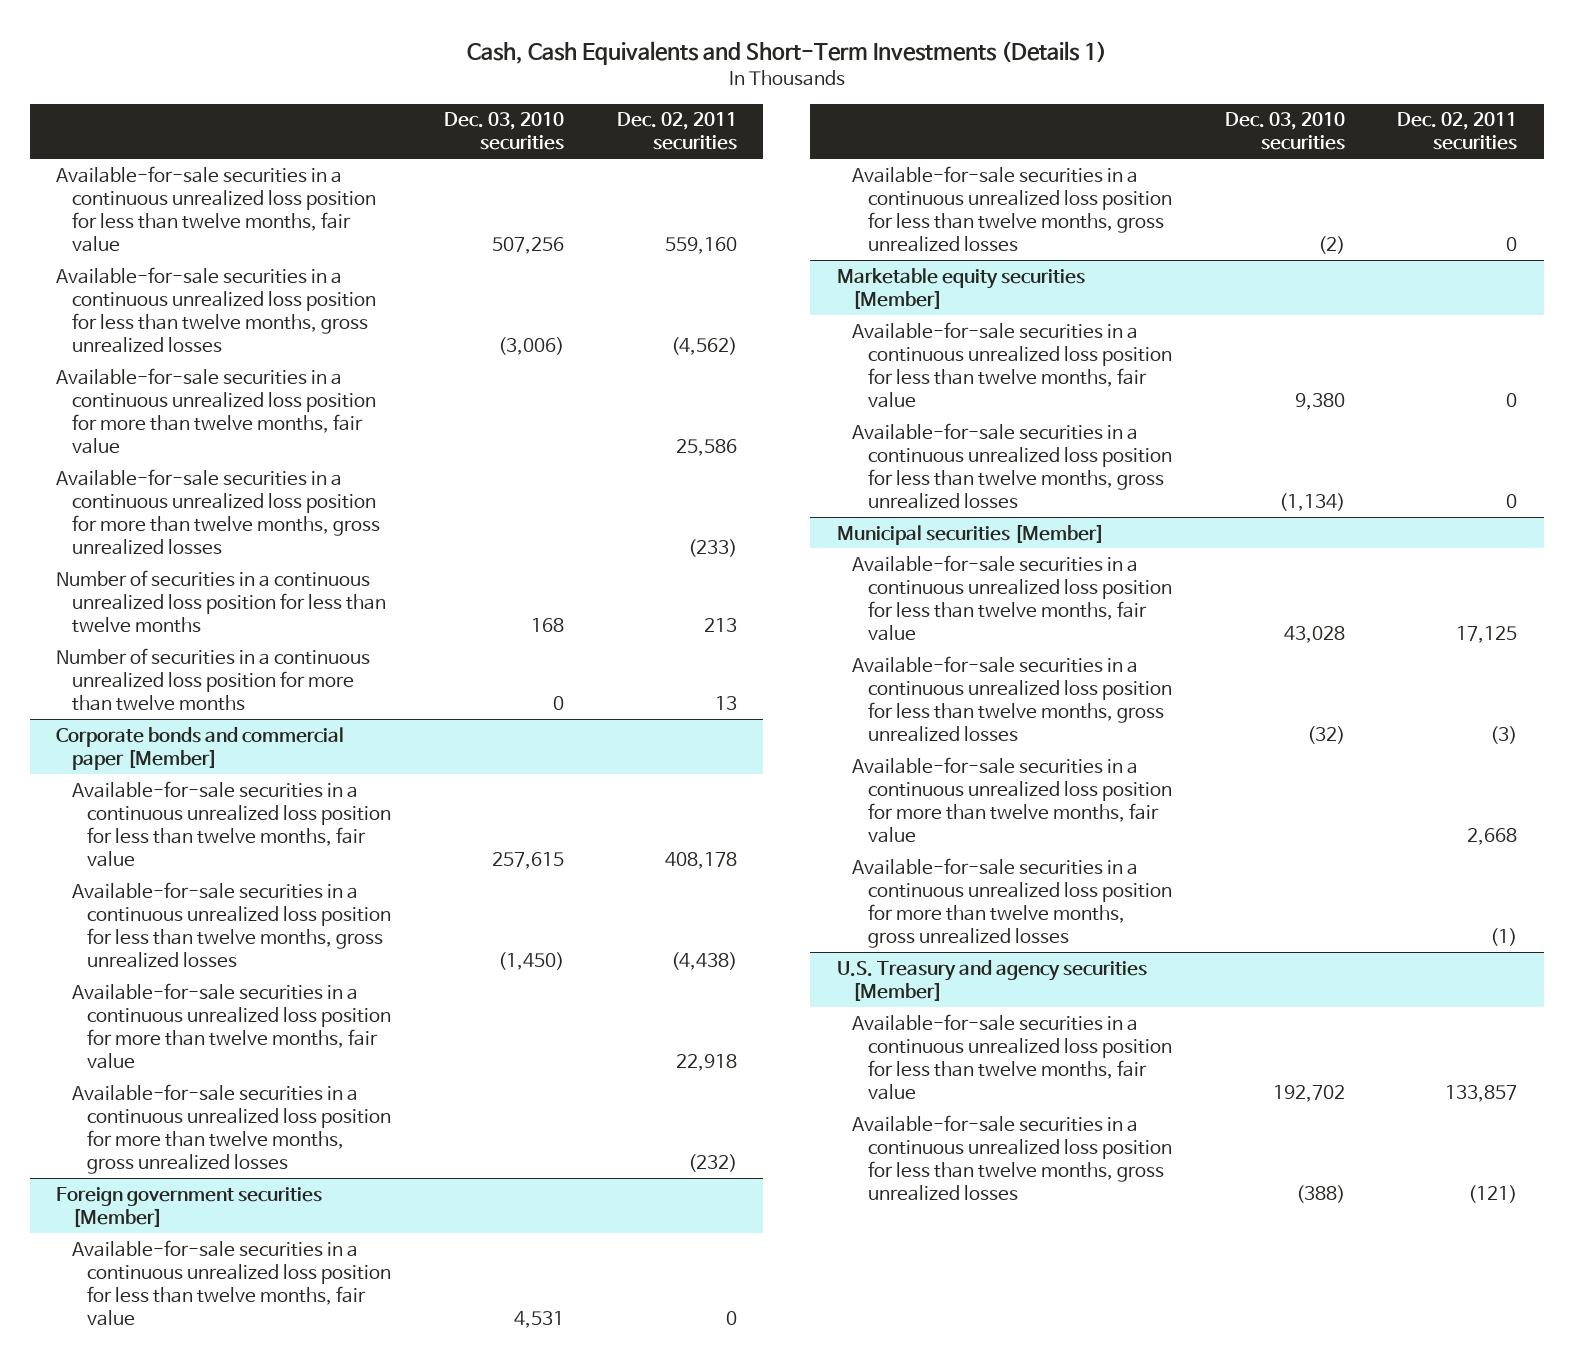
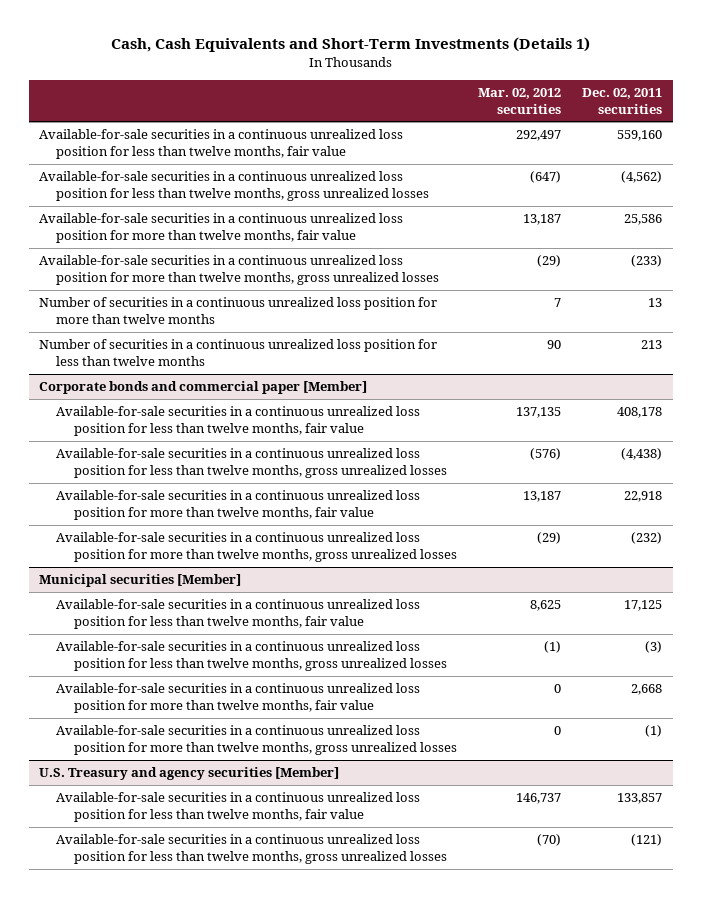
[443,112,564,151] Dec. 03, 2010 securities -> none
none -> [477,87,561,114] Mar. 02, 2012 securities
[55,569,386,633] Number of securities in a continuous unrealized loss position for less than twelve months -> [39,339,438,366] Number of securities in a continuous unrealized loss position for less than twelve months
[55,1186,322,1227] Foreign government securities [Member] -> none
[71,1239,392,1326] Available-for-sale securities in a continuous unrealized loss position for less than twelve months, fair value -> none
[852,165,1172,252] Available-for-sale securities in a continuous unrealized loss position for less than twelve months, gross unrealized losses -> none
[836,267,1085,309] Marketable equity securities [Member] -> none
[852,321,1172,408] Available-for-sale securities in a continuous unrealized loss position for less than twelve months, fair value -> none
[852,422,1172,509] Available-for-sale securities in a continuous unrealized loss position for less than twelve months, gross unrealized losses -> none

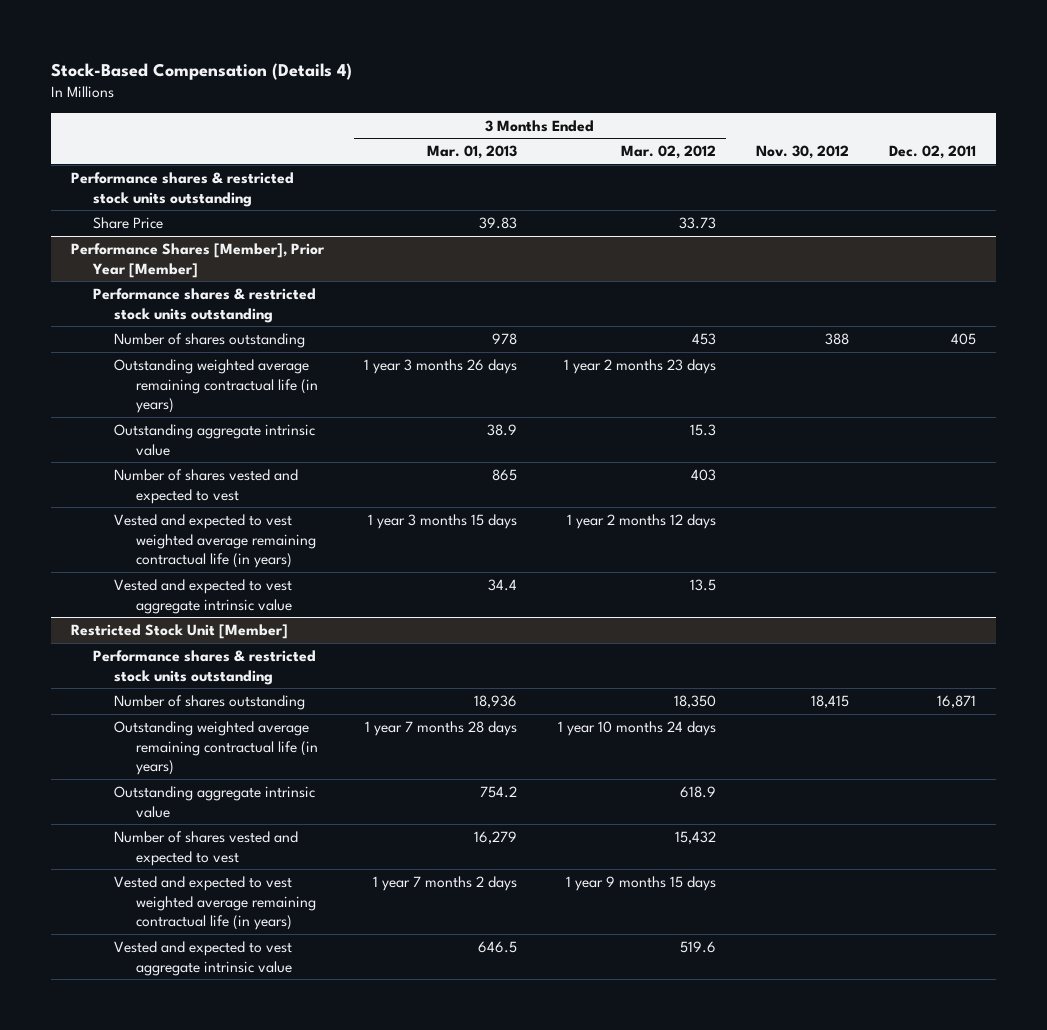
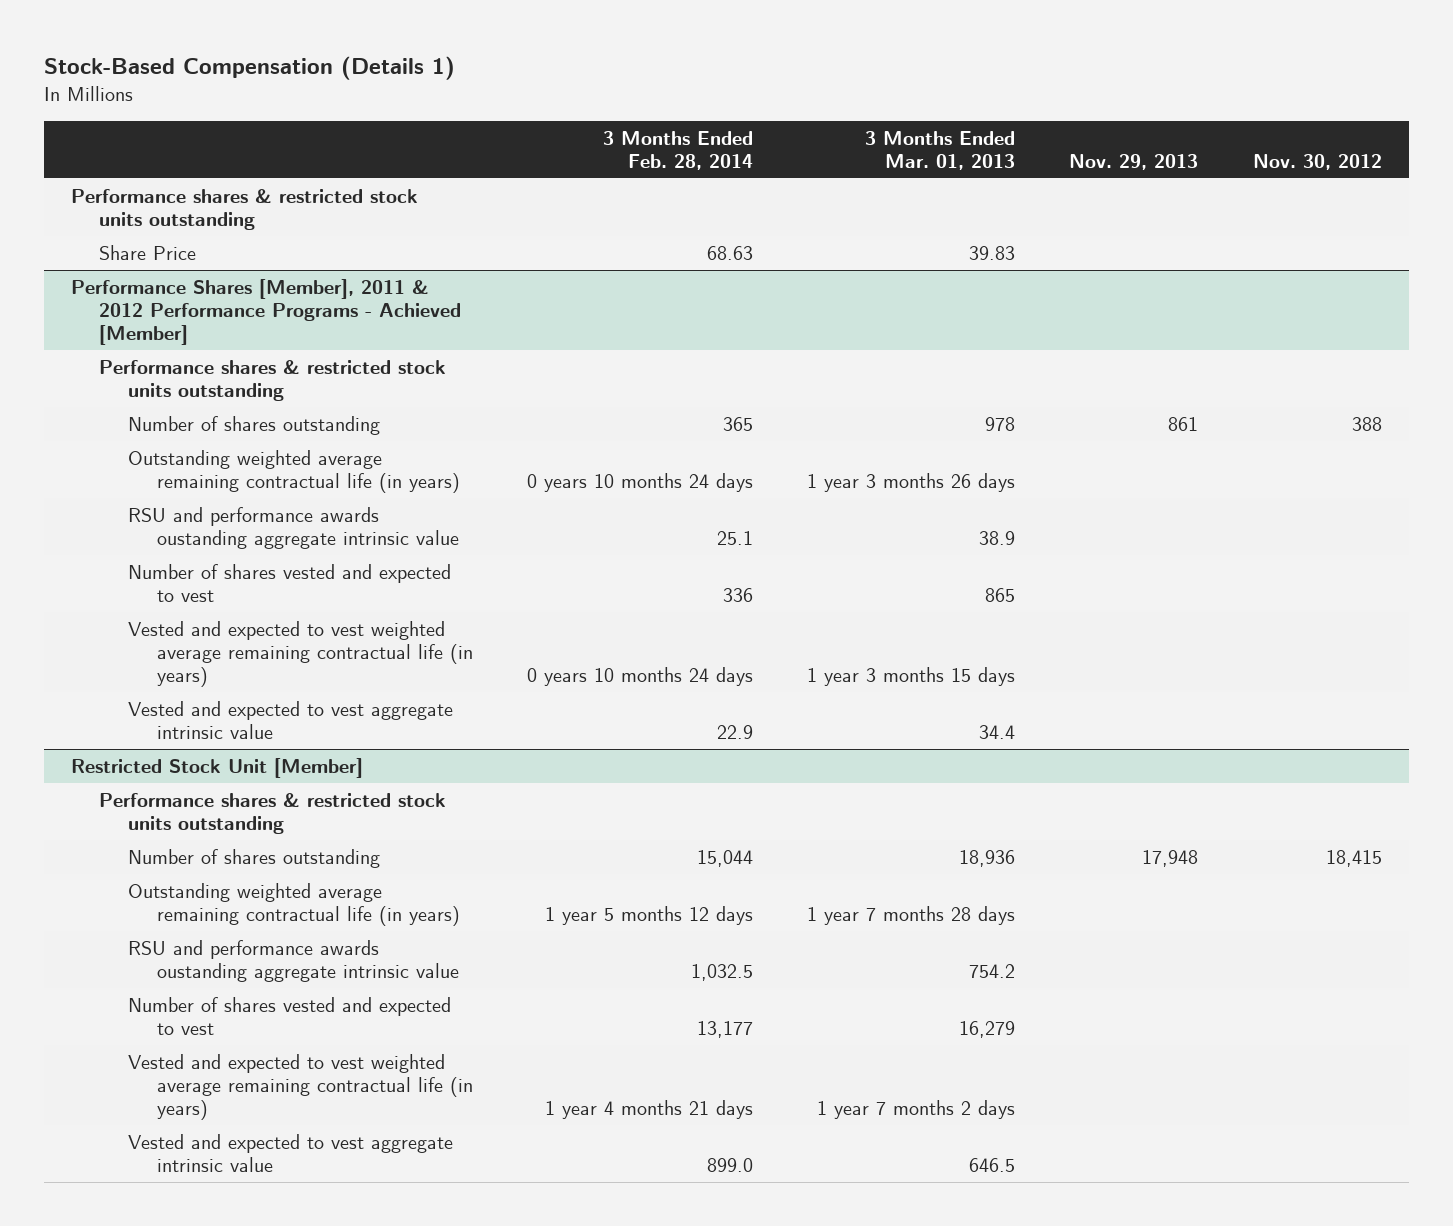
[51,62,353,80] Stock-Based Compensation (Details 4) -> [43,56,455,81] Stock-Based Compensation (Details 1)
[620,145,716,160] Mar. 02, 2012 -> none
[888,145,976,160] Dec. 02, 2011 -> none
none -> [602,130,753,170] 3 Months Ended Feb. 28, 2014
none -> [1069,153,1199,170] Nov. 29, 2013
[71,243,326,278] Performance Shares [Member], Prior Year [Member] -> none
none -> [70,278,462,346] Performance Shares [Member], 2011 & 2012 Performance Programs - Achieved [Member]
[114,424,316,456] Outstanding aggregate intrinsic value -> [128,506,459,549] RSU and performance awards oustanding aggregate intrinsic value
[114,786,316,818] Outstanding aggregate intrinsic value -> [128,939,459,982] RSU and performance awards oustanding aggregate intrinsic value

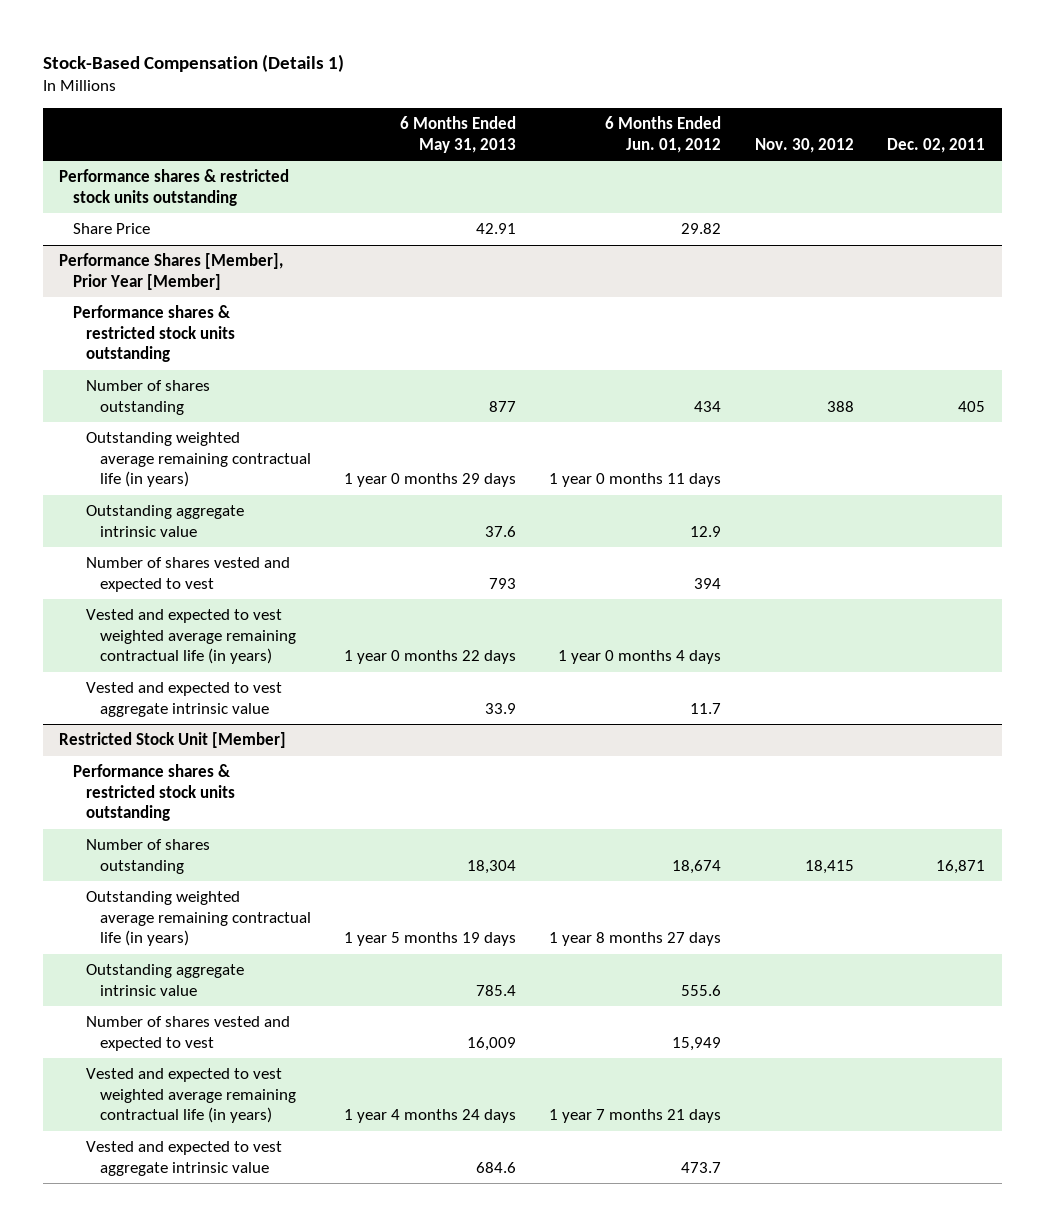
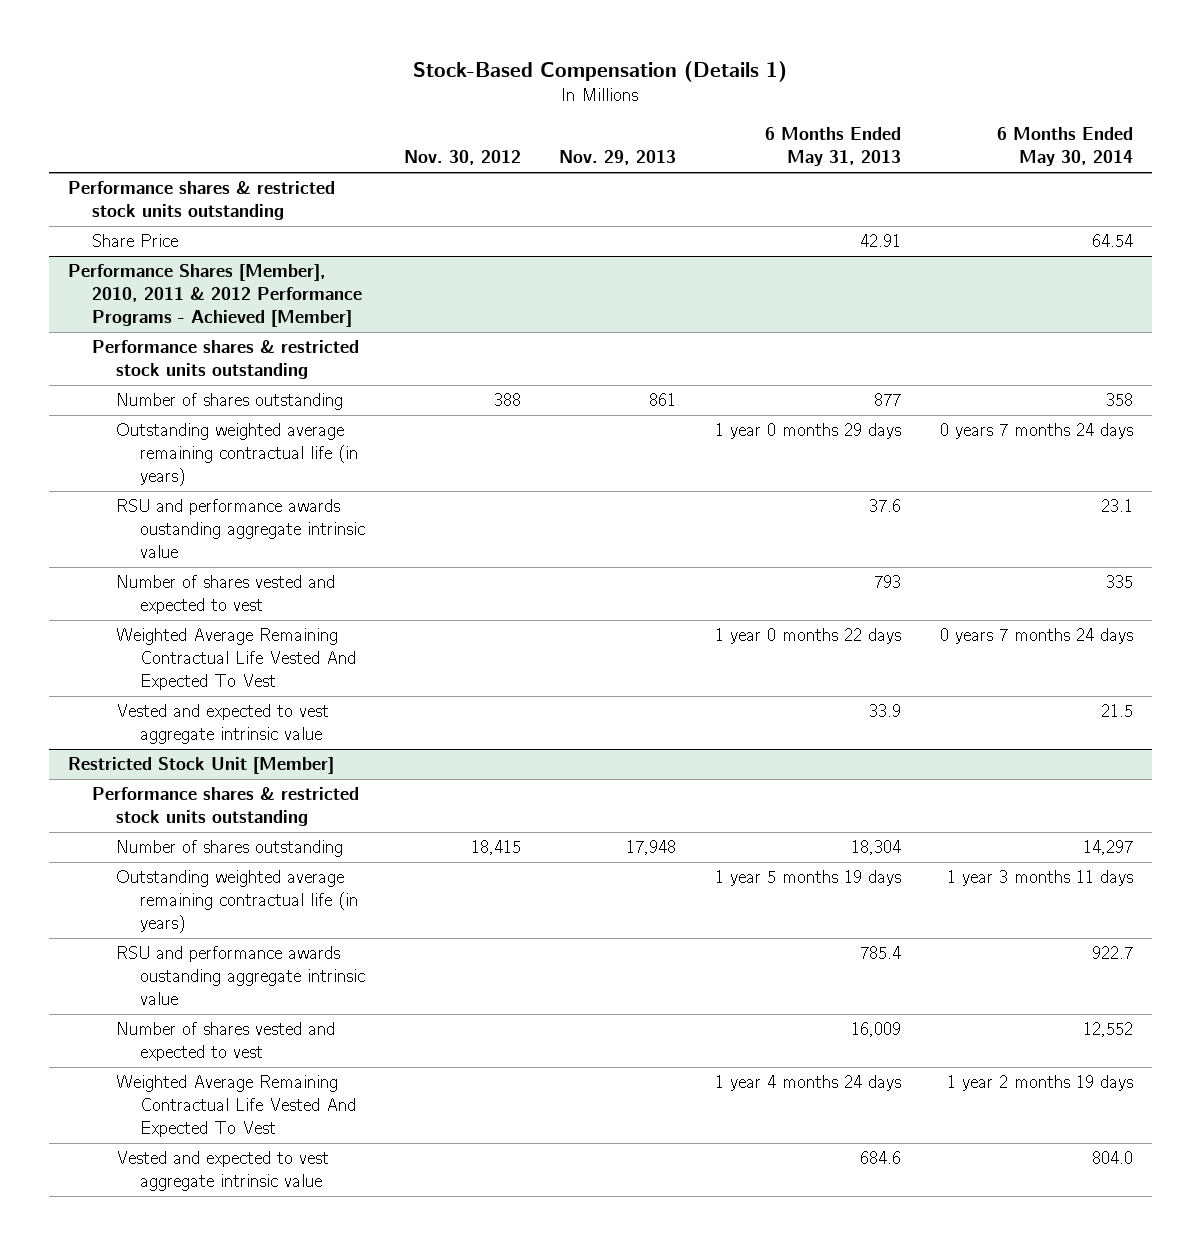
[605,116,722,153] 6 Months Ended Jun. 01, 2012 -> none
[887,137,986,153] Dec. 02, 2011 -> none
none -> [559,150,677,166] Nov. 29, 2013
none -> [996,127,1133,167] 6 Months Ended May 30, 2014
[59,253,284,290] Performance Shares [Member], Prior Year [Member] -> none
none -> [68,264,363,328] Performance Shares [Member], 2010, 2011 & 2012 Performance Programs - Achieved [Member]
[86,505,245,537] Outstanding aggregate intrinsic value -> [116,499,366,559] RSU and performance awards oustanding aggregate intrinsic value
[86,609,296,665] Vested and expected to vest weighted average remaining contractual life (in years) -> [116,628,357,691] Weighted Average Remaining Contractual Life Vested And Expected To Vest
[86,964,245,996] Outstanding aggregate intrinsic value -> [116,946,366,1006] RSU and performance awards oustanding aggregate intrinsic value
[86,1068,296,1124] Vested and expected to vest weighted average remaining contractual life (in years) -> [116,1075,357,1138] Weighted Average Remaining Contractual Life Vested And Expected To Vest

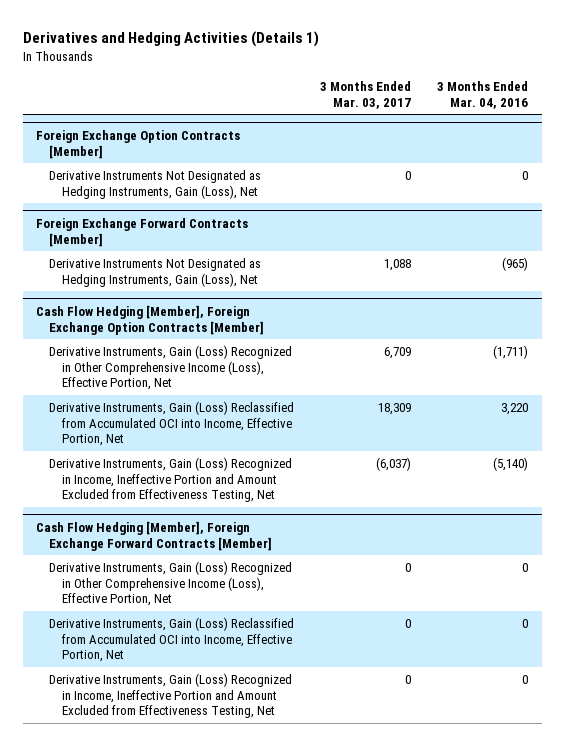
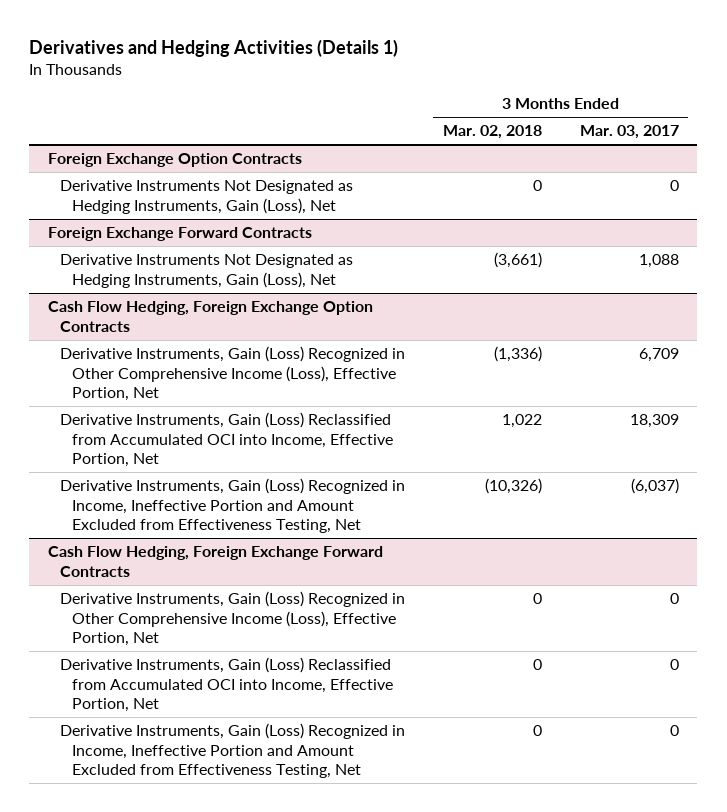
[437,80,529,109] 3 Months Ended Mar. 04, 2016 -> none
none -> [442,125,542,140] Mar. 02, 2018
[36,129,241,159] Foreign Exchange Option Contracts [Member] -> [48,153,303,168] Foreign Exchange Option Contracts
[36,217,249,247] Foreign Exchange Forward Contracts [Member] -> [48,227,313,242] Foreign Exchange Forward Contracts
[36,304,264,335] Cash Flow Hedging [Member], Foreign Exchange Option Contracts [Member] -> [48,301,374,332] Cash Flow Hedging, Foreign Exchange Option Contracts
[36,520,272,551] Cash Flow Hedging [Member], Foreign Exchange Forward Contracts [Member] -> [48,546,384,577] Cash Flow Hedging, Foreign Exchange Forward Contracts

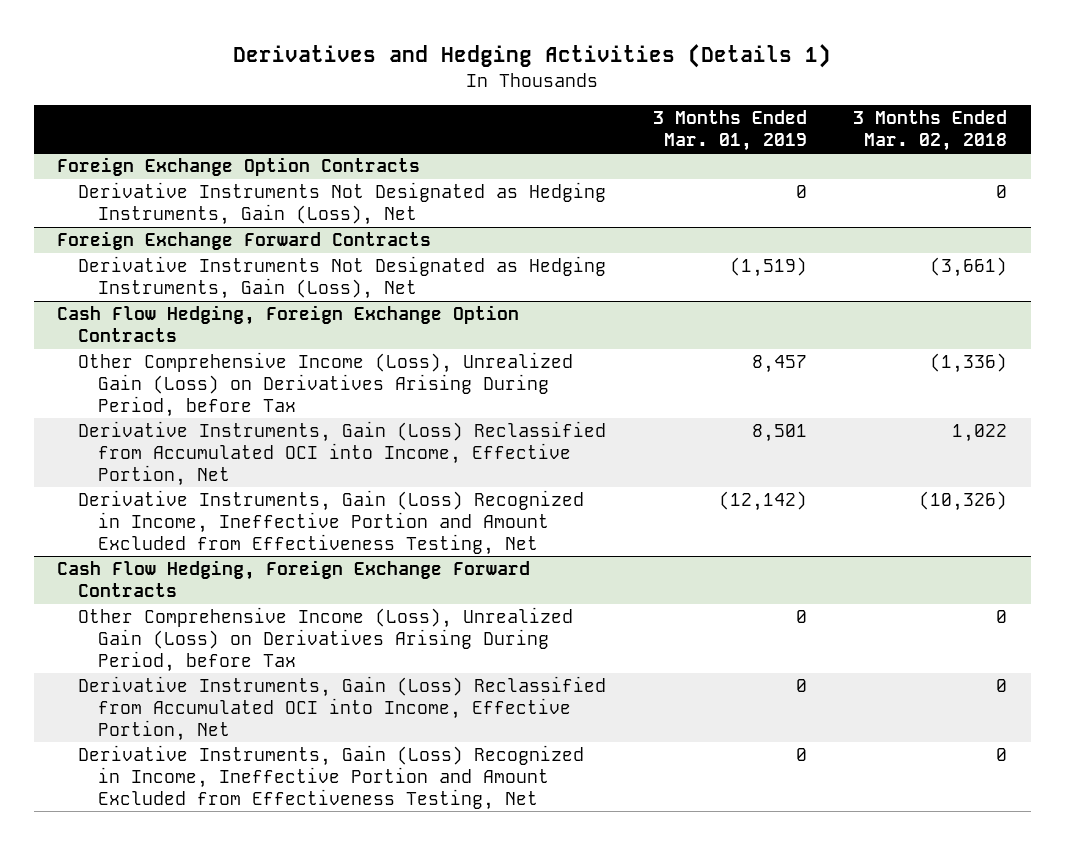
[579,125,679,140] Mar. 03, 2017 -> none
none -> [652,110,807,151] 3 Months Ended Mar. 01, 2019
[60,346,406,402] Derivative Instruments, Gain (Loss) Recognized in Other Comprehensive Income (Loss), Effective Portion, Net -> [77,352,573,417] Other Comprehensive Income (Loss), Unrealized Gain (Loss) on Derivatives Arising During Period, before Tax
[60,591,406,647] Derivative Instruments, Gain (Loss) Recognized in Other Comprehensive Income (Loss), Effective Portion, Net -> none
none -> [77,607,573,672] Other Comprehensive Income (Loss), Unrealized Gain (Loss) on Derivatives Arising During Period, before Tax

